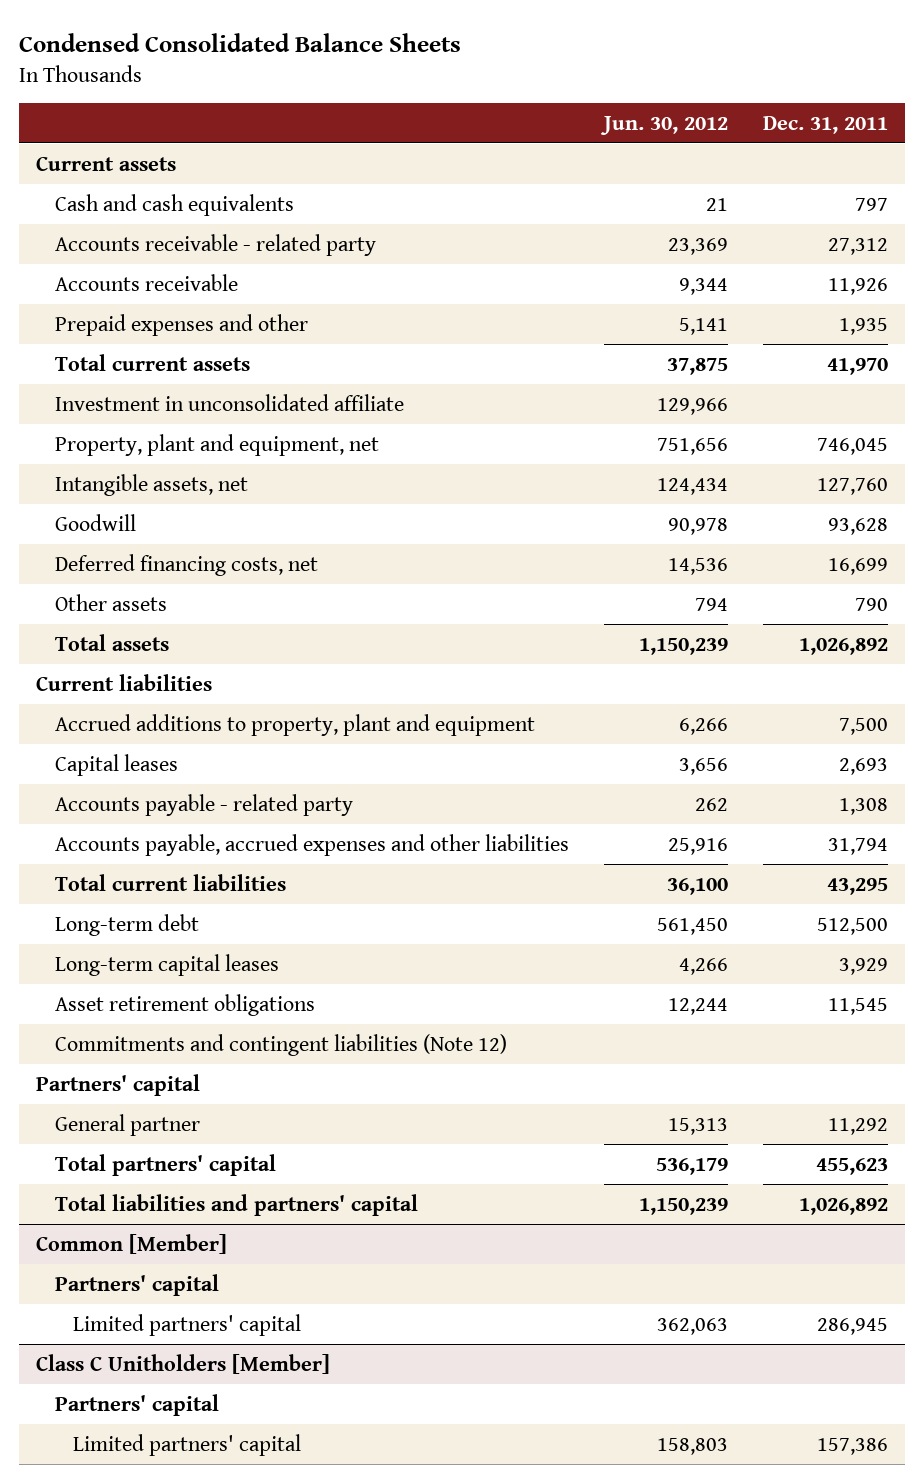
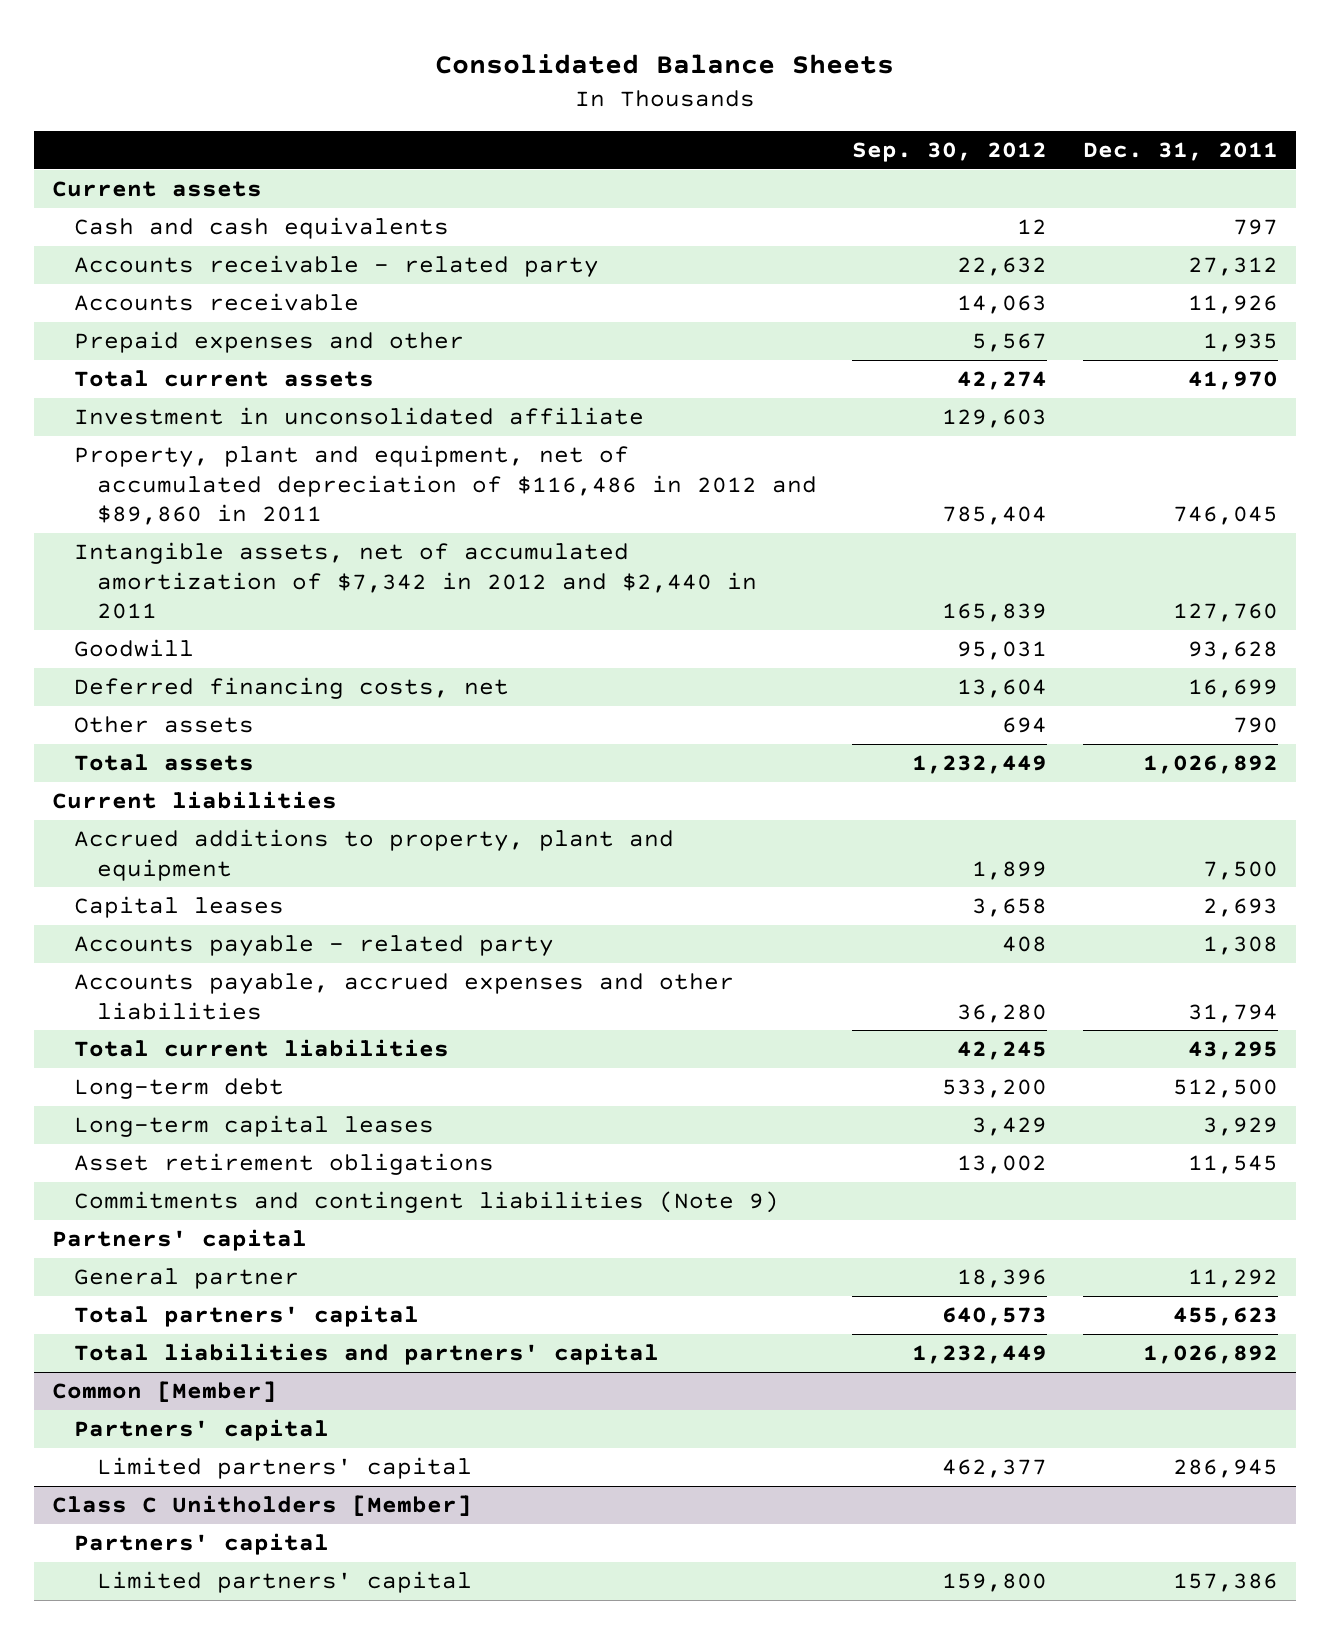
[18,33,461,53] Condensed Consolidated Balance Sheets -> [435,53,895,74] Consolidated Balance Sheets
[599,115,728,135] Jun. 30, 2012 -> none
none -> [852,142,1048,163] Sep. 30, 2012
[54,433,379,456] Property, plant and equipment, net -> [74,445,817,526] Property, plant and equipment, net of accumulated depreciation of $116,486 in 2012 and $89,860 in 2011
[54,473,248,496] Intangible assets, net -> [74,542,757,620] Intangible assets, net of accumulated amortization of $7,342 in 2012 and $2,440 in 2011
[54,1033,507,1056] Commitments and contingent liabilities (Note 12) -> [74,1191,780,1214] Commitments and contingent liabilities (Note 9)

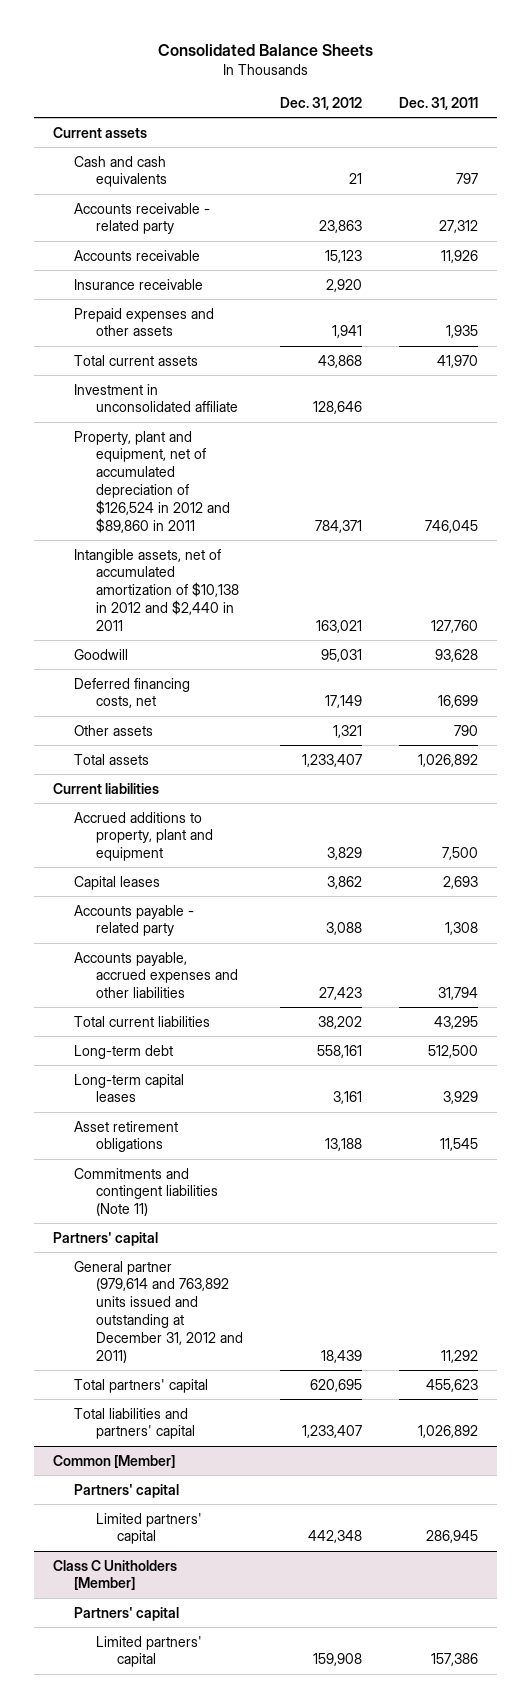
[852,142,1048,163] Sep. 30, 2012 -> none
none -> [280,97,363,111] Dec. 31, 2012
none -> [74,278,204,290] Insurance receivable
[74,331,465,354] Prepaid expenses and other -> [74,307,215,337] Prepaid expenses and other assets
[74,445,817,526] Property, plant and equipment, net of accumulated depreciation of $116,486 in 2012 and $89,860 in 2011 -> [74,430,230,533] Property, plant and equipment, net of accumulated depreciation of $126,524 in 2012 and $89,860 in 2011
[74,542,757,620] Intangible assets, net of accumulated amortization of $7,342 in 2012 and $2,440 in 2011 -> [74,548,239,631] Intangible assets, net of accumulated amortization of $10,138 in 2012 and $2,440 in 2011
[74,1191,780,1214] Commitments and contingent liabilities (Note 9) -> [74,1167,218,1217] Commitments and contingent liabilities (Note 11)
[74,1268,300,1290] General partner -> [74,1260,243,1363] General partner (979,614 and 763,892 units issued and outstanding at December 31, 2012 and 2011)

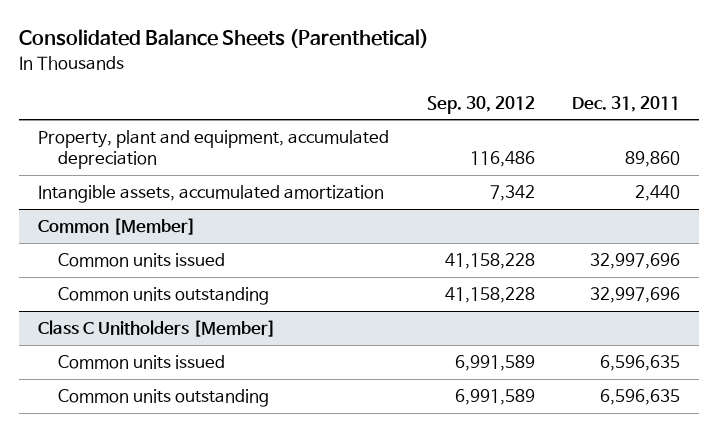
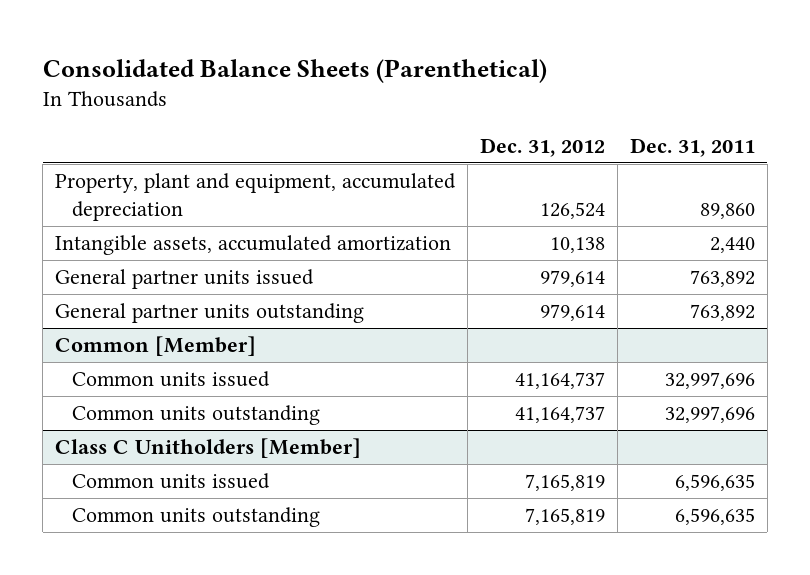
[426,95,535,114] Sep. 30, 2012 -> none
none -> [479,137,605,157] Dec. 31, 2012
none -> [55,269,315,290] General partner units issued
none -> [55,303,365,324] General partner units outstanding

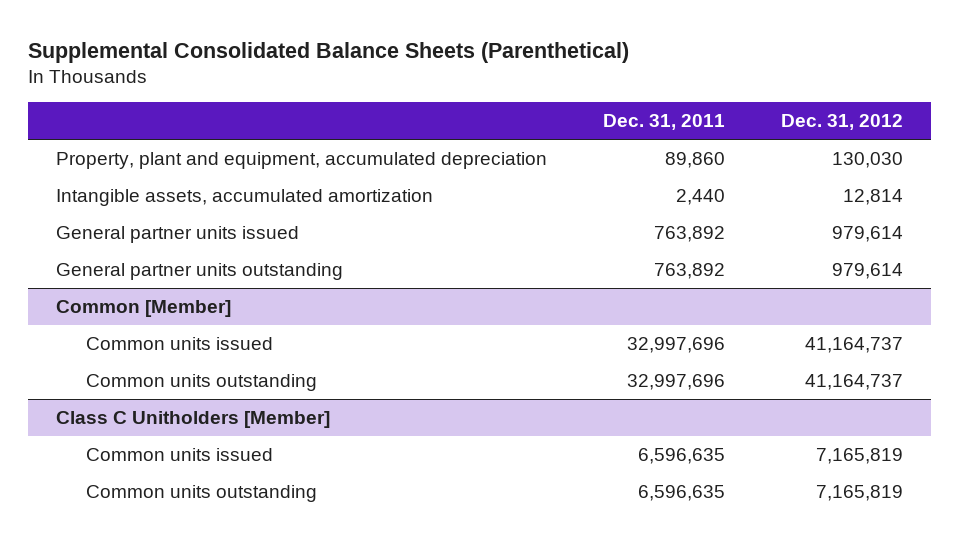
[42,58,547,83] Consolidated Balance Sheets (Parenthetical) -> [28,41,630,63] Supplemental Consolidated Balance Sheets (Parenthetical)
[539,201,605,219] 126,524 -> [831,152,903,169] 130,030
[549,237,605,254] 10,138 -> [842,189,903,206] 12,814

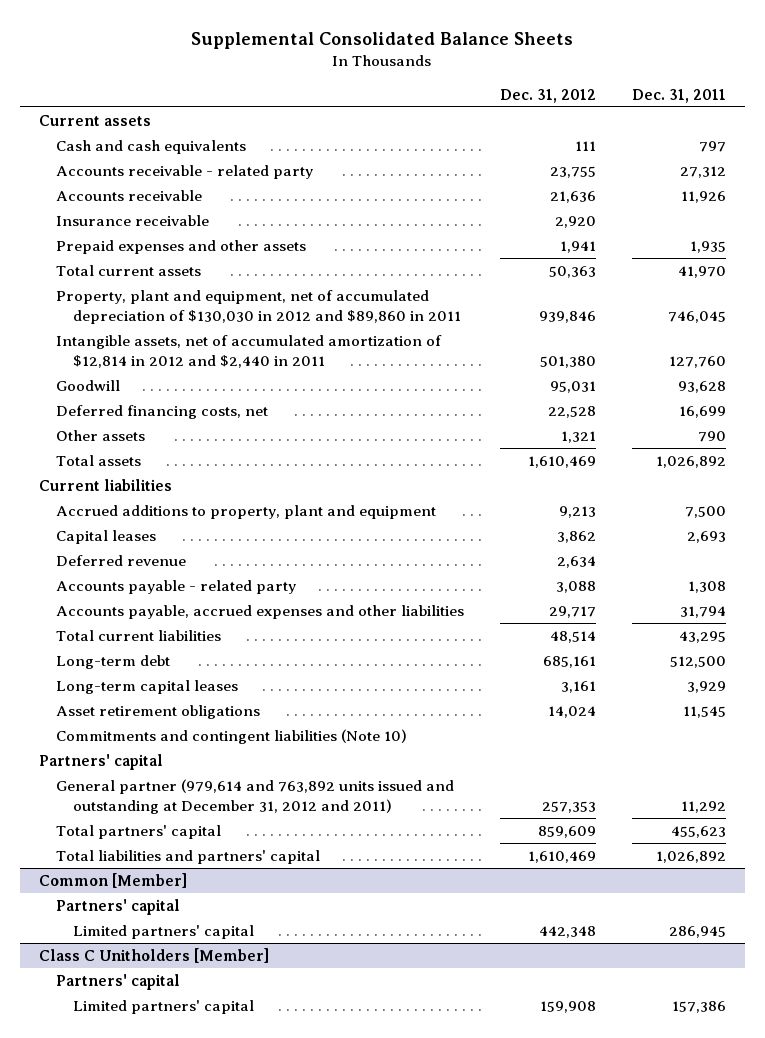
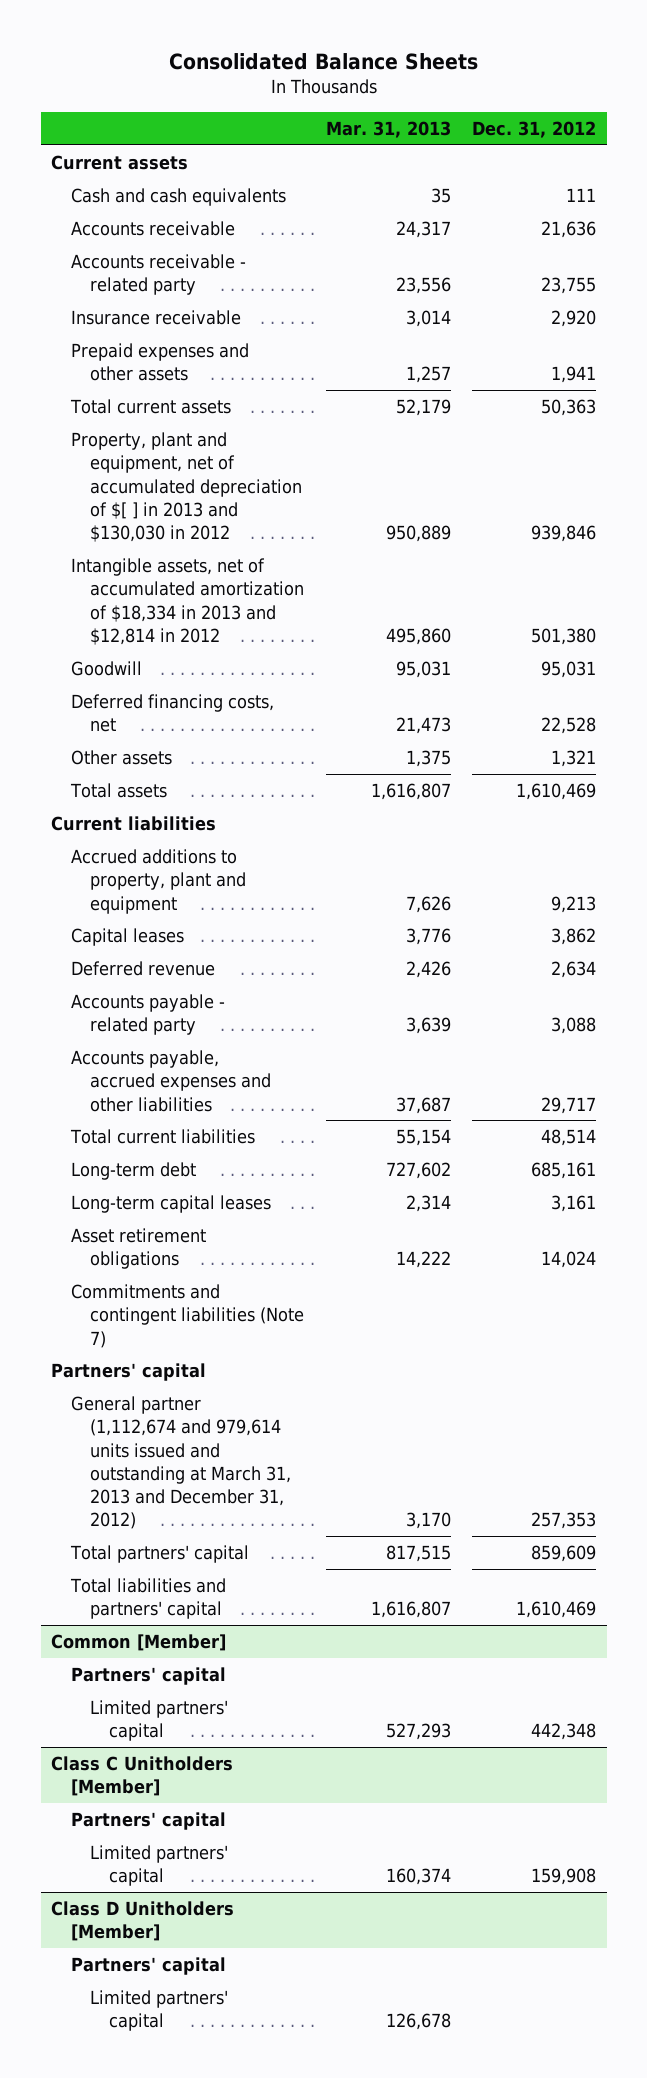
[191,31,574,49] Supplemental Consolidated Balance Sheets -> [168,52,478,70] Consolidated Balance Sheets
[632,88,727,103] Dec. 31, 2011 -> none
none -> [325,120,451,138] Mar. 31, 2013
[55,164,313,179] Accounts receivable - related party -> [70,254,246,296] Accounts receivable - related party
[55,289,462,324] Property, plant and equipment, net of accumulated depreciation of $130,030 in 2012 and $89,860 in 2011 -> [70,432,303,543] Property, plant and equipment, net of accumulated depreciation of $[ ] in 2013 and $130,030 in 2012
[55,334,442,368] Intangible assets, net of accumulated amortization of $12,814 in 2012 and $2,440 in 2011 -> [70,558,305,645] Intangible assets, net of accumulated amortization of $18,334 in 2013 and $12,814 in 2012
[55,728,407,744] Commitments and contingent liabilities (Note 10) -> [70,1284,305,1348] Commitments and contingent liabilities (Note 7)
[55,778,454,814] General partner (979,614 and 763,892 units issued and outstanding at December 31, 2012 and 2011) -> [70,1396,292,1530] General partner (1,112,674 and 979,614 units issued and outstanding at March 31, 2013 and December 31, 2012)
none -> [51,1901,235,1942] Class D Unitholders [Member]
none -> [70,1957,226,1976] Partners' capital
none -> [90,1990,229,2032] Limited partners' capital

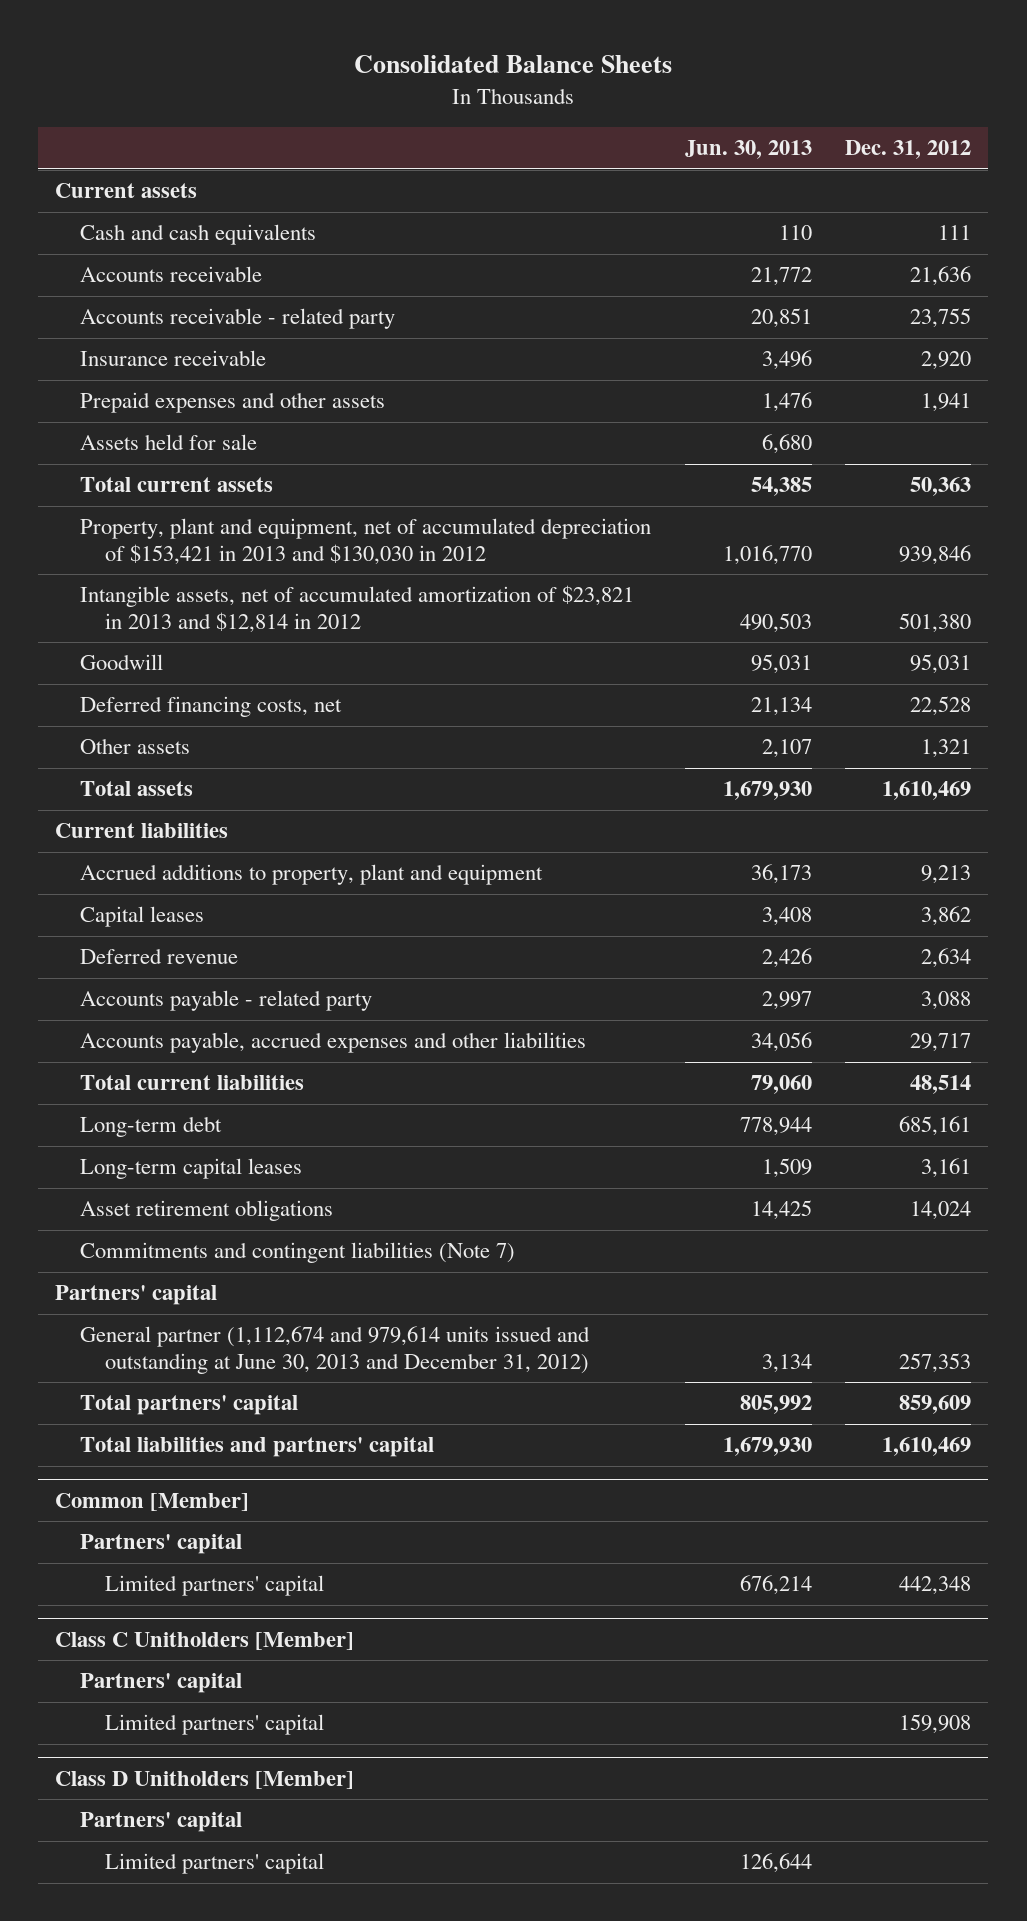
[325,120,451,138] Mar. 31, 2013 -> none
none -> [684,140,812,160] Jun. 30, 2013
none -> [80,434,258,451] Assets held for sale
[70,432,303,543] Property, plant and equipment, net of accumulated depreciation of $[ ] in 2013 and $130,030 in 2012 -> [80,518,652,565] Property, plant and equipment, net of accumulated depreciation of $153,421 in 2013 and $130,030 in 2012
[70,558,305,645] Intangible assets, net of accumulated amortization of $18,334 in 2013 and $12,814 in 2012 -> [80,585,635,633] Intangible assets, net of accumulated amortization of $23,821 in 2013 and $12,814 in 2012
[70,1396,292,1530] General partner (1,112,674 and 979,614 units issued and outstanding at March 31, 2013 and December 31, 2012) -> [80,1326,591,1374] General partner (1,112,674 and 979,614 units issued and outstanding at June 30, 2013 and December 31, 2012)

